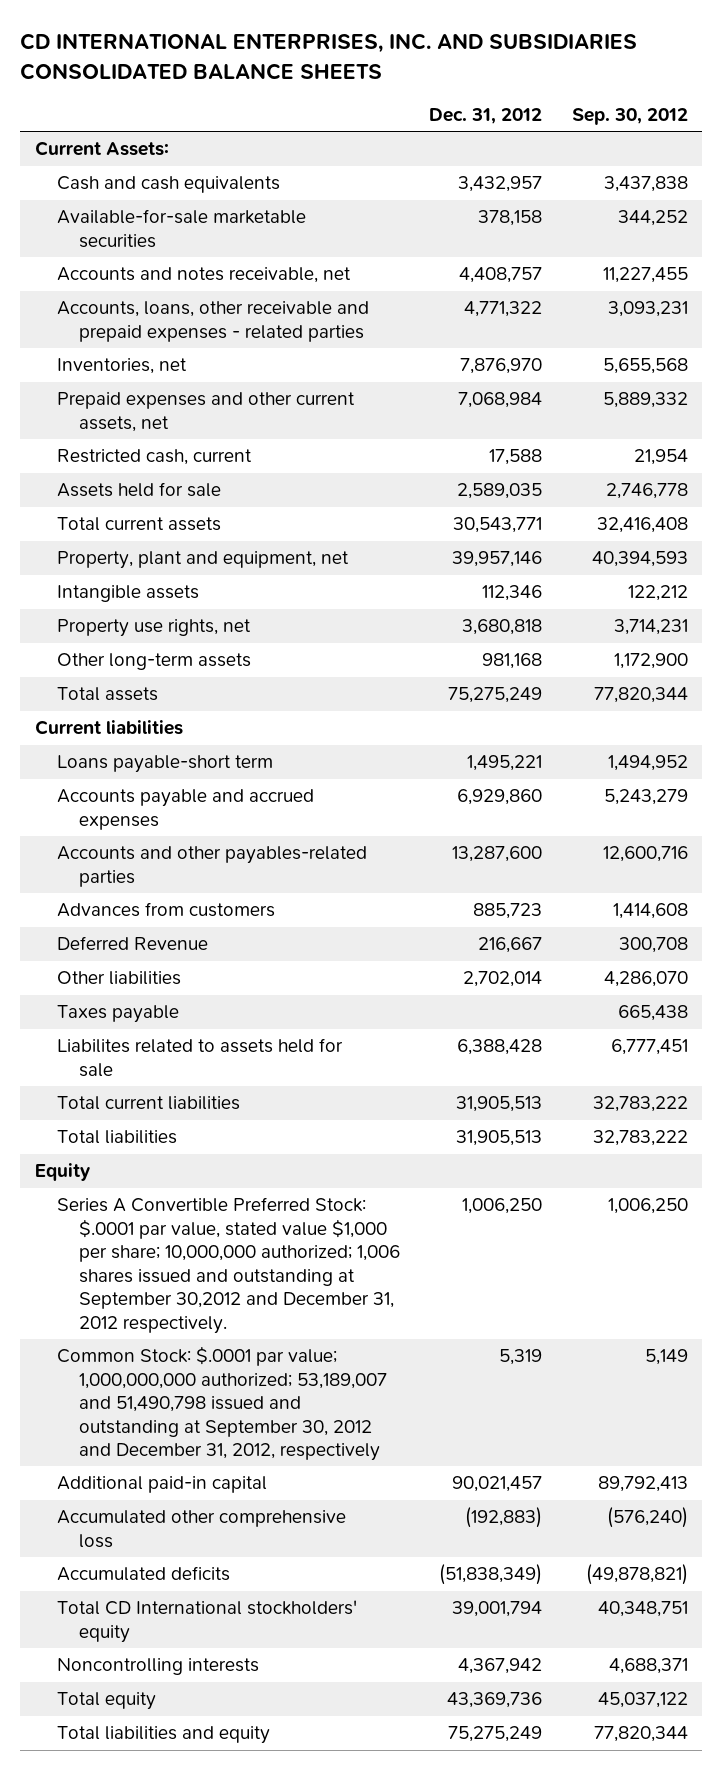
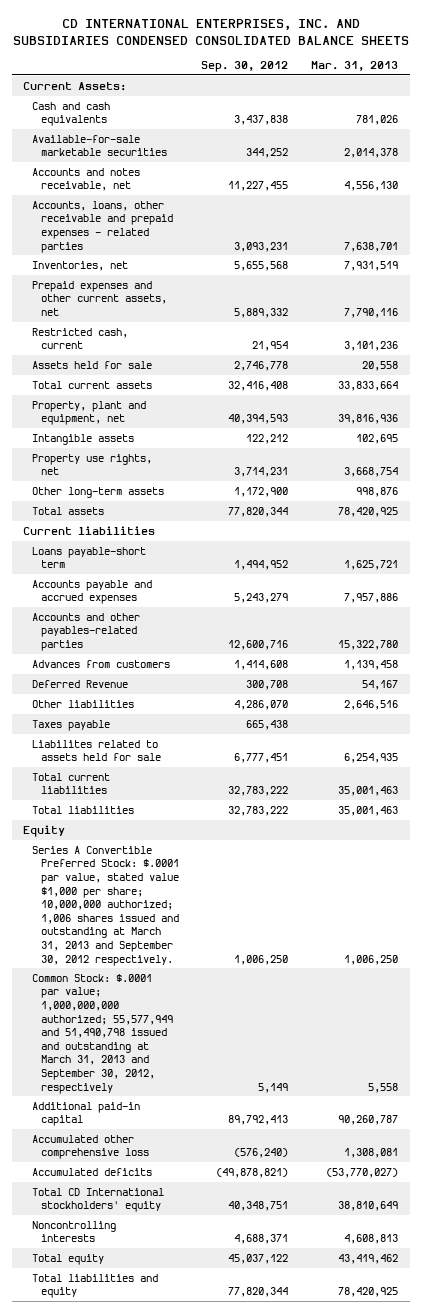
[20,33,638,80] CD INTERNATIONAL ENTERPRISES, INC. AND SUBSIDIARIES CONSOLIDATED BALANCE SHEETS -> [12,19,409,45] CD INTERNATIONAL ENTERPRISES, INC. AND SUBSIDIARIES CONDENSED CONSOLIDATED BALANCE SHEETS
[429,107,543,124] Dec. 31, 2012 -> none
none -> [311,60,399,71] Mar. 31, 2013
[57,1197,401,1334] Series A Convertible Preferred Stock: $.0001 par value, stated value $1,000 per share; 10,000,000 authorized; 1,006 shares issued and outstanding at September 30,2012 and December 31, 2012 respectively. -> [32,845,179,966] Series A Convertible Preferred Stock: $.0001 par value, stated value $1,000 per share; 10,000,000 authorized; 1,006 shares issued and outstanding at March 31, 2013 and September 30, 2012 respectively.
[57,1346,388,1462] Common Stock: $.0001 par value; 1,000,000,000 authorized; 53,189,007 and 51,490,798 issued and outstanding at September 30, 2012 and December 31, 2012, respectively -> [32,973,173,1094] Common Stock: $.0001 par value; 1,000,000,000 authorized; 55,577,949 and 51,490,798 issued and outstanding at March 31, 2013 and September 30, 2012, respectively

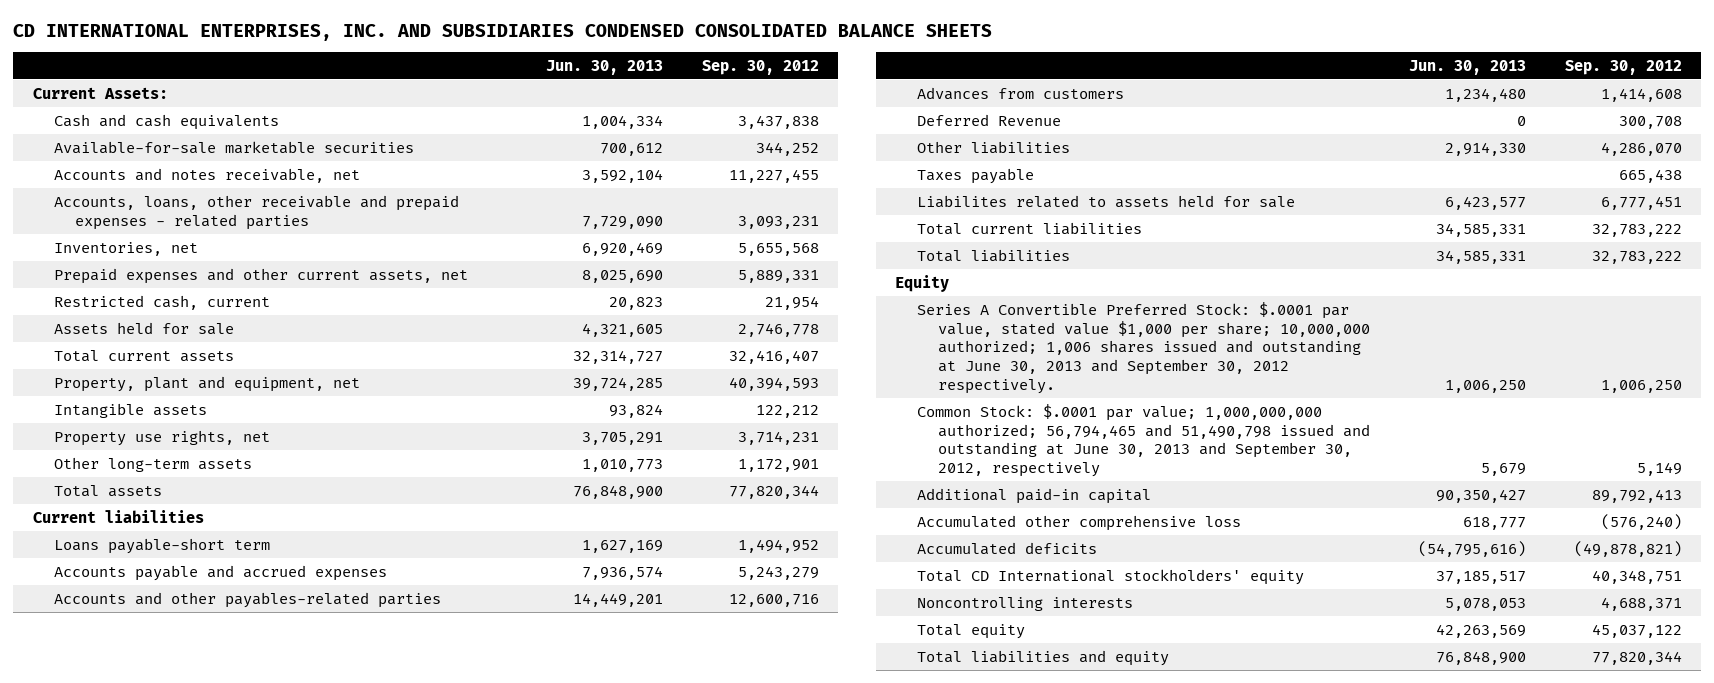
[311,60,399,71] Mar. 31, 2013 -> none
none -> [545,59,663,75] Jun. 30, 2013
[234,308,289,319] 5,889,332 -> [737,269,819,283] 5,889,331
[228,380,289,391] 32,416,408 -> [728,349,819,364] 32,416,407
[234,486,289,497] 1,172,900 -> [737,458,819,472] 1,172,901
[32,845,179,966] Series A Convertible Preferred Stock: $.0001 par value, stated value $1,000 per share; 10,000,000 authorized; 1,006 shares issued and outstanding at March 31, 2013 and September 30, 2012 respectively. -> [916,301,1370,394] Series A Convertible Preferred Stock: $.0001 par value, stated value $1,000 per share; 10,000,000 authorized; 1,006 shares issued and outstanding at June 30, 2013 and September 30, 2012 respectively.
[32,973,173,1094] Common Stock: $.0001 par value; 1,000,000,000 authorized; 55,577,949 and 51,490,798 issued and outstanding at March 31, 2013 and September 30, 2012, respectively -> [916,403,1370,477] Common Stock: $.0001 par value; 1,000,000,000 authorized; 56,794,465 and 51,490,798 issued and outstanding at June 30, 2013 and September 30, 2012, respectively

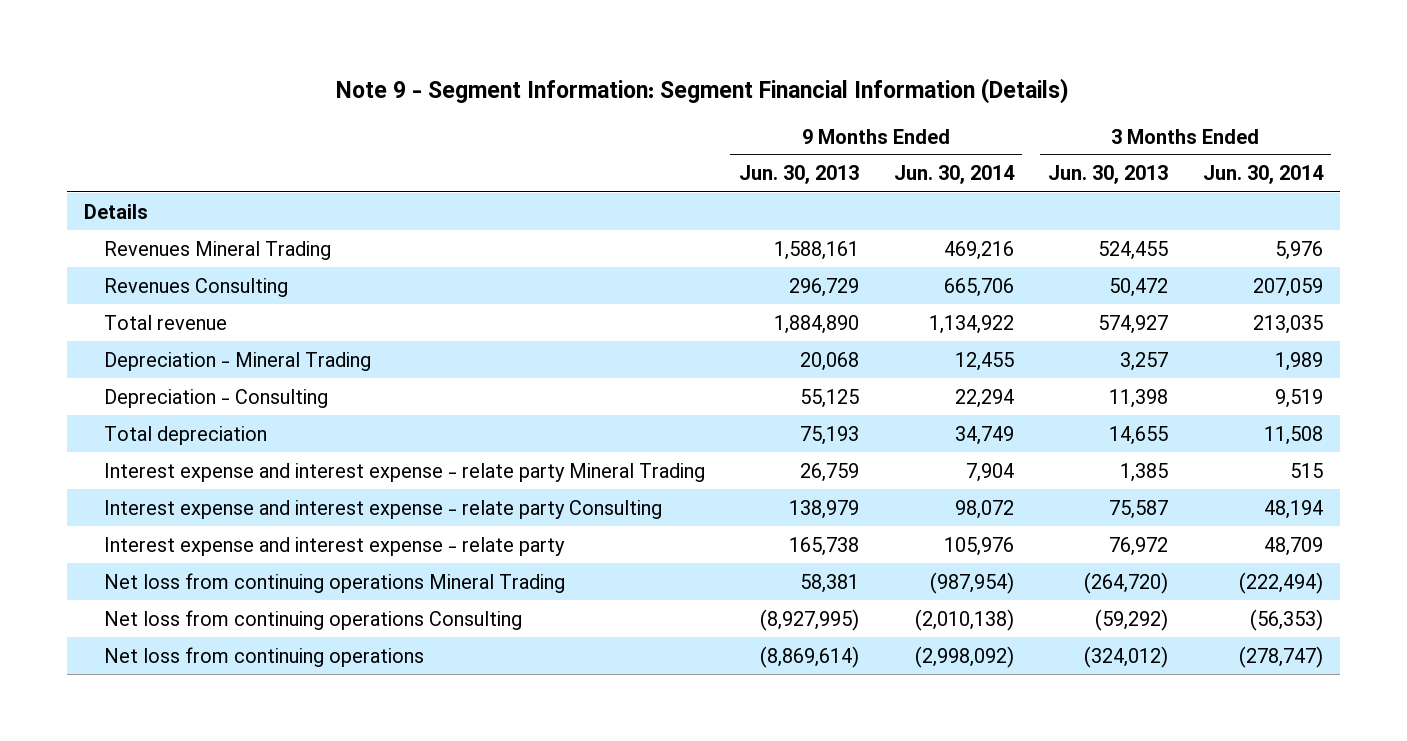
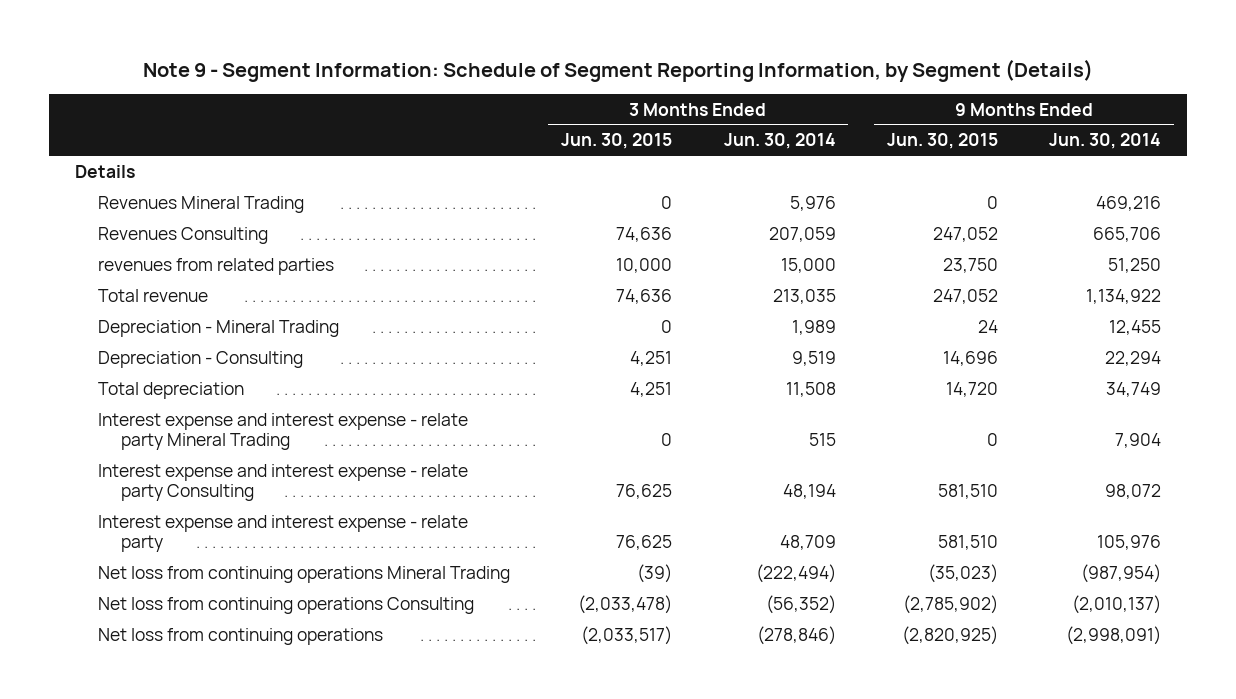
[336,77,1070,104] Note 9 - Segment Information: Segment Financial Information (Details) -> [143,58,1094,82] Note 9 - Segment Information: Schedule of Segment Reporting Information, by Segment (Details)
[739,165,860,185] Jun. 30, 2013 -> none
[1048,165,1169,185] Jun. 30, 2013 -> none
none -> [561,133,673,150] Jun. 30, 2015
none -> [886,133,998,150] Jun. 30, 2015
none -> [97,257,334,275] revenues from related parties
[914,608,1014,631] (2,010,138) -> [1072,594,1162,614] (2,010,137)
[1249,608,1323,631] (56,353) -> [765,594,836,614] (56,352)
[914,645,1014,668] (2,998,092) -> [1066,625,1162,645] (2,998,091)
[1238,645,1323,668] (278,747) -> [756,625,836,645] (278,846)

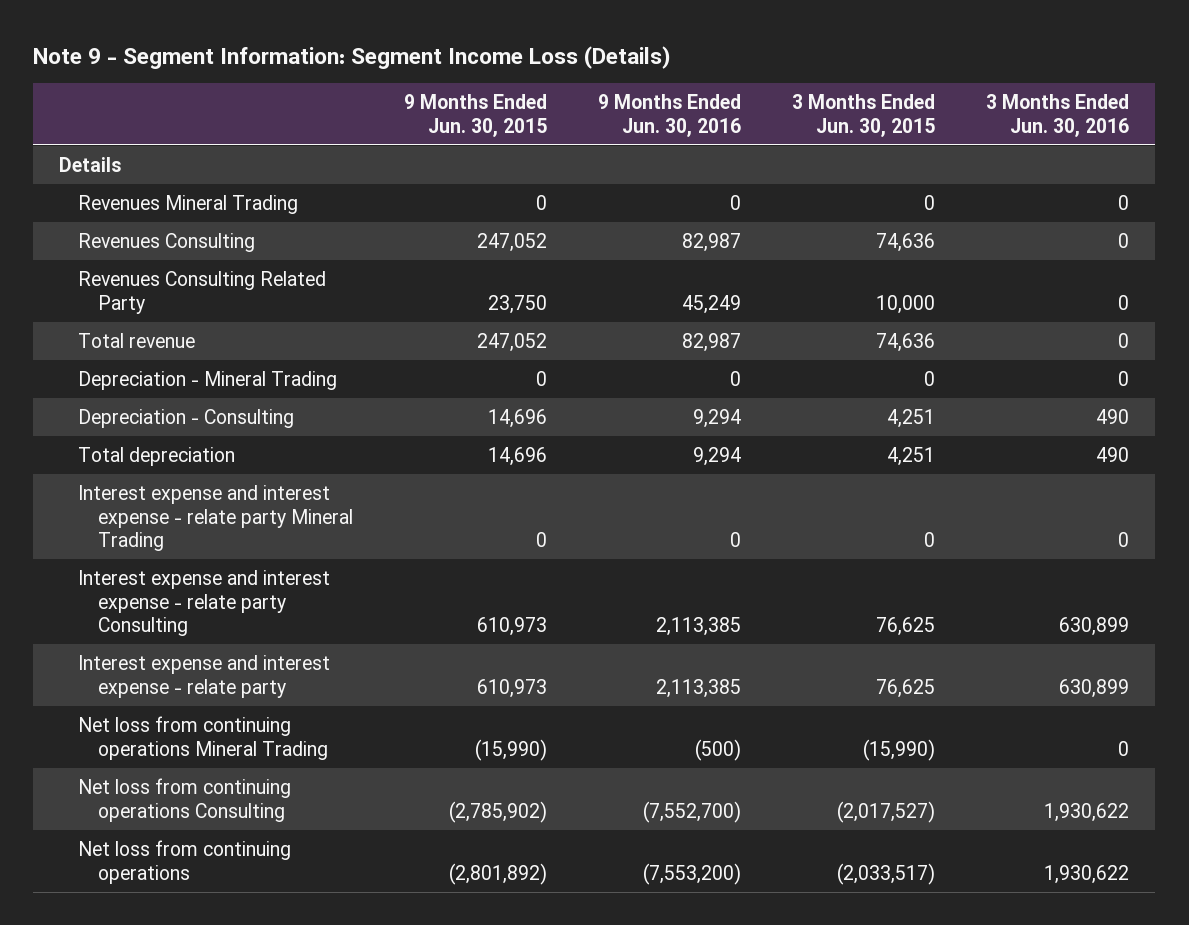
[143,58,1094,82] Note 9 - Segment Information: Schedule of Segment Reporting Information, by Segment (Details) -> [33,45,672,69] Note 9 - Segment Information: Segment Income Loss (Details)
[723,133,836,150] Jun. 30, 2014 -> none
[1049,133,1162,150] Jun. 30, 2014 -> none
none -> [598,94,742,137] 9 Months Ended Jun. 30, 2016
none -> [986,94,1130,137] 3 Months Ended Jun. 30, 2016
[97,257,334,275] revenues from related parties -> [78,270,327,314] Revenues Consulting Related Party
[977,319,998,333] 24 -> [535,370,547,386] 0
[945,381,998,397] 14,720 -> [487,446,547,466] 14,696
[937,483,998,499] 581,510 -> [476,617,547,637] 610,973
[937,534,998,550] 581,510 -> [476,678,547,698] 610,973
[637,563,673,583] (39) -> [863,738,936,761] (15,990)
[927,563,998,583] (35,023) -> [474,738,547,761] (15,990)
[578,594,673,614] (2,033,478) -> [837,800,936,823] (2,017,527)
[901,625,998,645] (2,820,925) -> [448,862,547,885] (2,801,892)

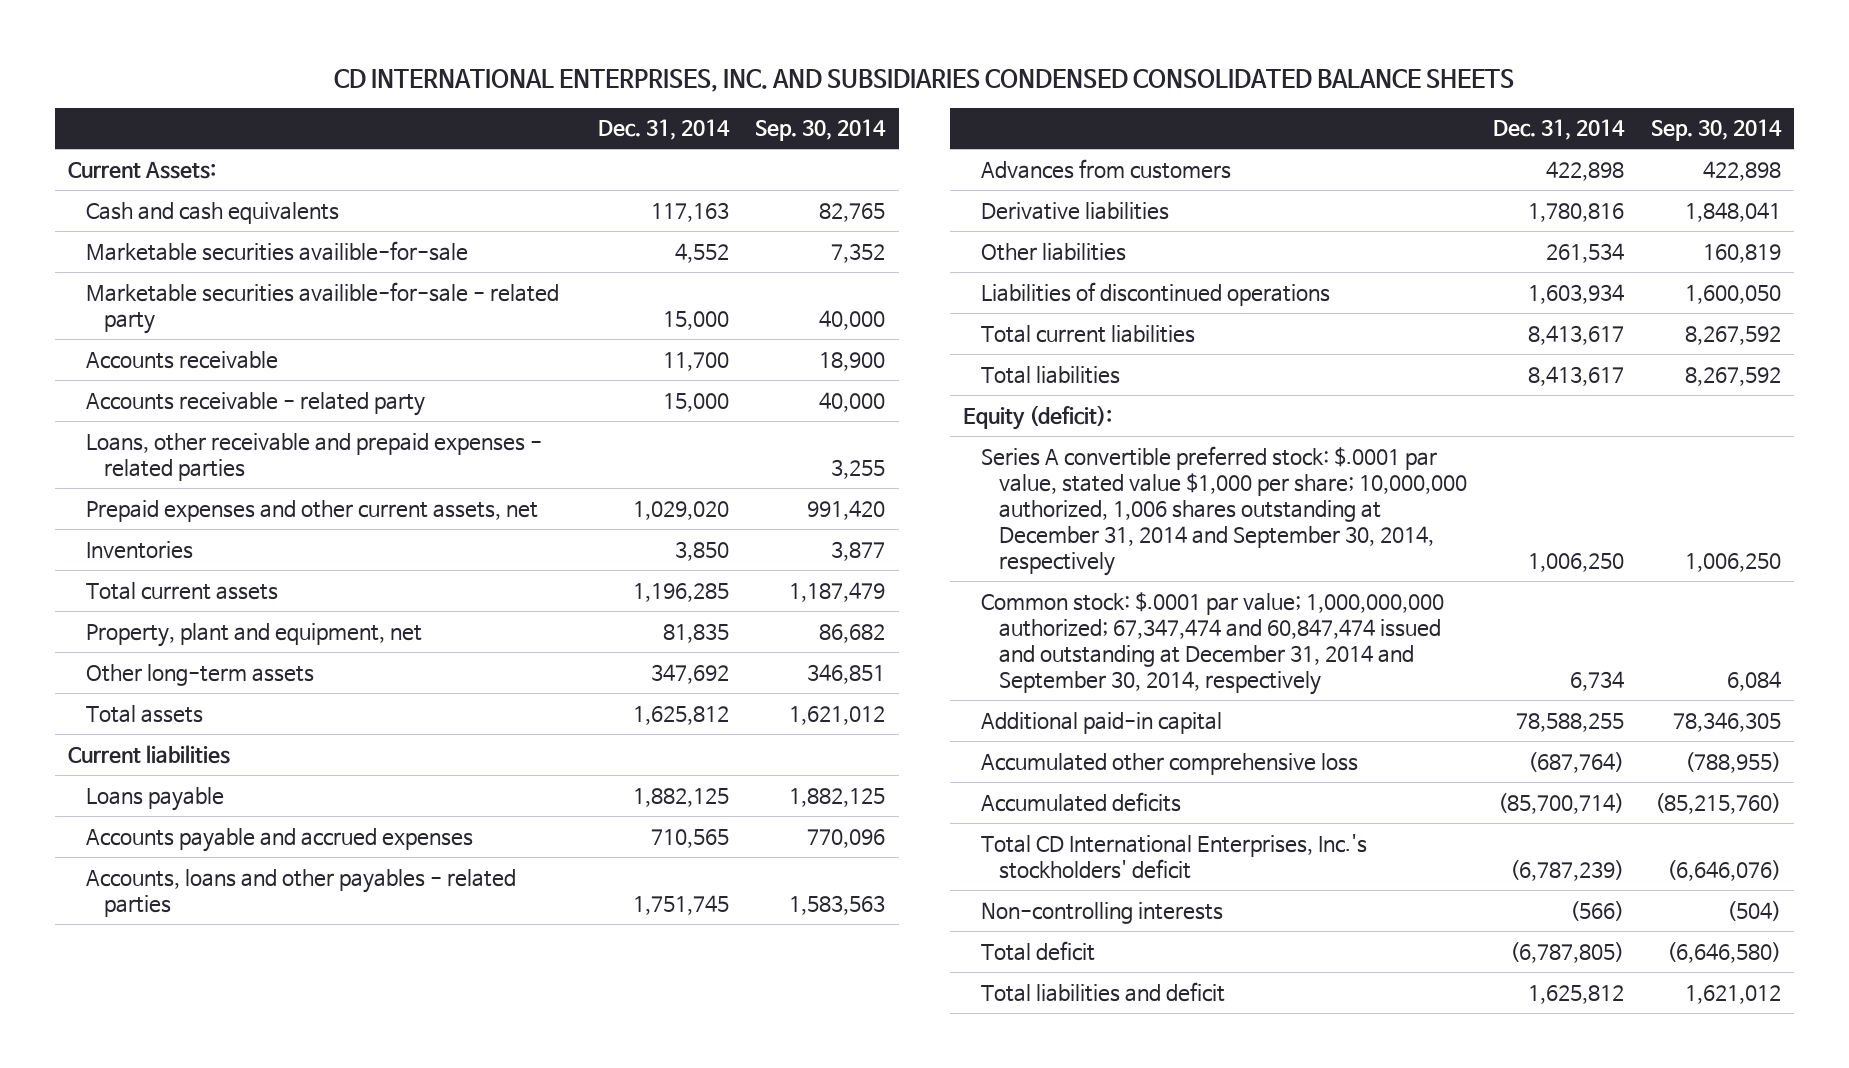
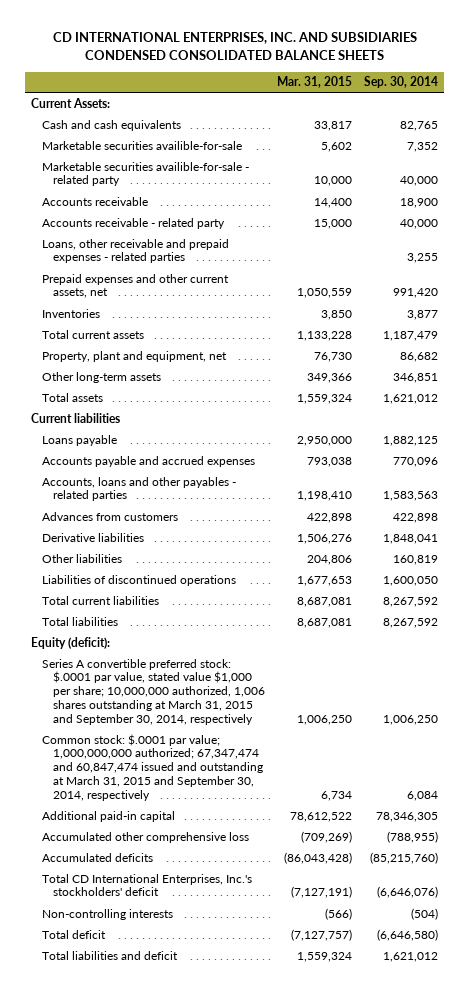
[598,119,731,141] Dec. 31, 2014 -> none
none -> [277,76,353,89] Mar. 31, 2015
[981,445,1468,577] Series A convertible preferred stock: $.0001 par value, stated value $1,000 per share; 10,000,000 authorized, 1,006 shares outstanding at December 31, 2014 and September 30, 2014, respectively -> [41,658,266,725] Series A convertible preferred stock: $.0001 par value, stated value $1,000 per share; 10,000,000 authorized, 1,006 shares outstanding at March 31, 2015 and September 30, 2014, respectively
[981,591,1445,696] Common stock: $.0001 par value; 1,000,000,000 authorized; 67,347,474 and 60,847,474 issued and outstanding at December 31, 2014 and September 30, 2014, respectively -> [41,733,264,801] Common stock: $.0001 par value; 1,000,000,000 authorized; 67,347,474 and 60,847,474 issued and outstanding at March 31, 2015 and September 30, 2014, respectively

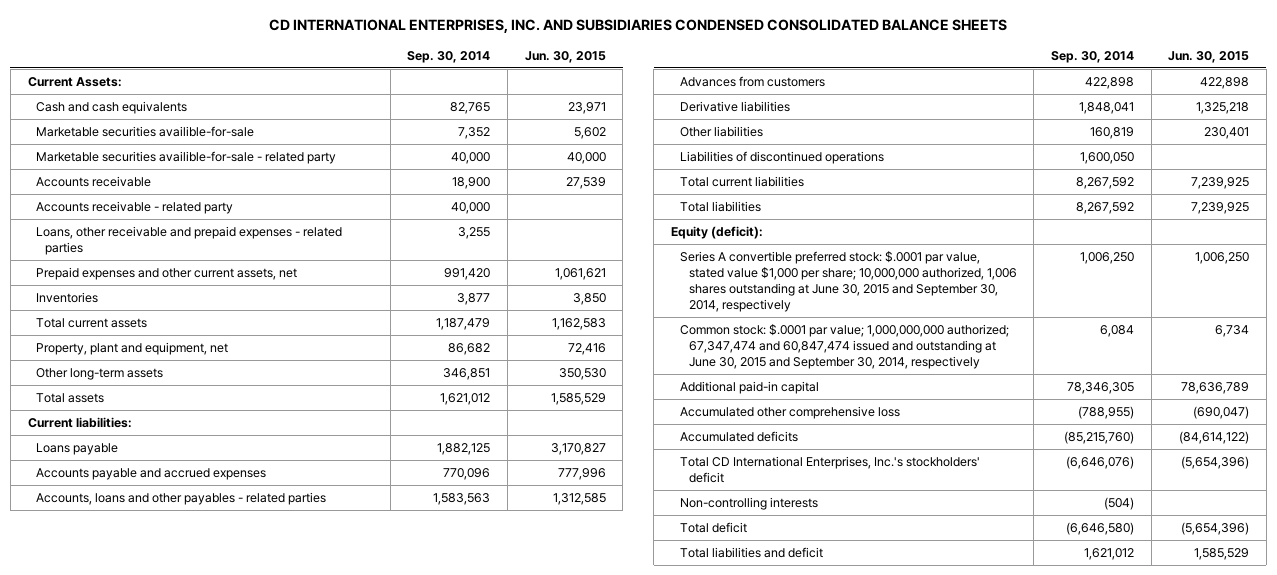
[277,76,353,89] Mar. 31, 2015 -> none
none -> [524,50,606,63] Jun. 30, 2015
[30,412,120,423] Current liabilities -> [27,417,132,429] Current liabilities:
[41,658,266,725] Series A convertible preferred stock: $.0001 par value, stated value $1,000 per share; 10,000,000 authorized, 1,006 shares outstanding at March 31, 2015 and September 30, 2014, respectively -> [679,251,1017,313] Series A convertible preferred stock: $.0001 par value, stated value $1,000 per share; 10,000,000 authorized, 1,006 shares outstanding at June 30, 2015 and September 30, 2014, respectively
[41,733,264,801] Common stock: $.0001 par value; 1,000,000,000 authorized; 67,347,474 and 60,847,474 issued and outstanding at March 31, 2015 and September 30, 2014, respectively -> [679,324,1009,370] Common stock: $.0001 par value; 1,000,000,000 authorized; 67,347,474 and 60,847,474 issued and outstanding at June 30, 2015 and September 30, 2014, respectively

